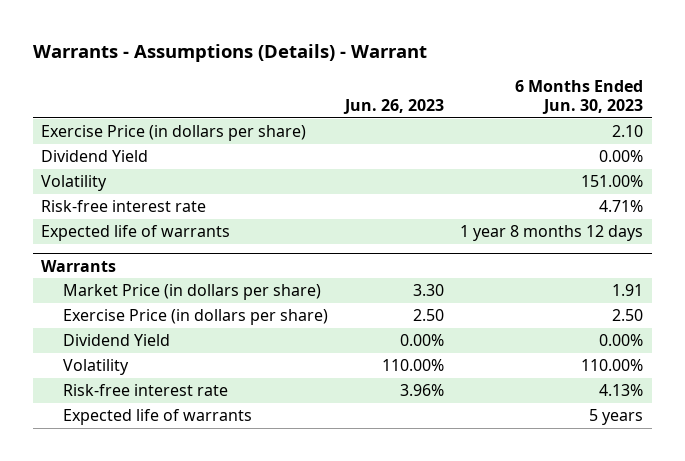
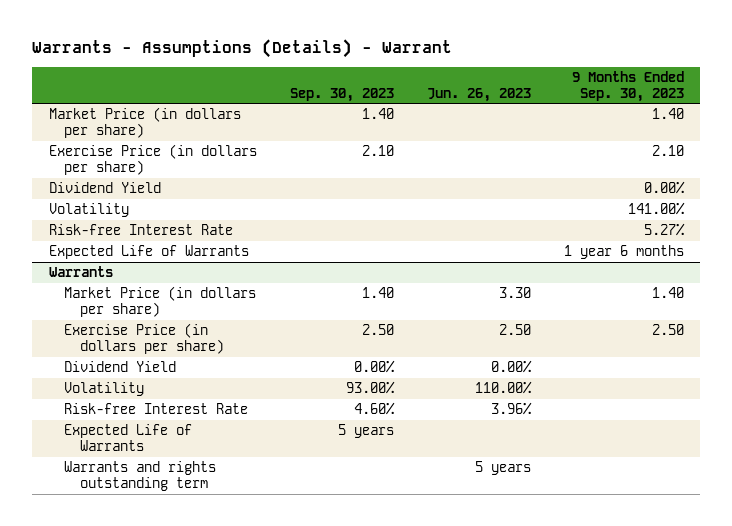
[515,79,644,114] 6 Months Ended Jun. 30, 2023 -> none
none -> [289,87,394,102] Sep. 30, 2023
none -> [571,70,684,102] 9 Months Ended Sep. 30, 2023
none -> [48,107,241,139] Market Price (in dollars per share)
[41,200,207,213] Risk-free interest rate -> [48,224,233,236] Risk-free Interest Rate
[41,225,231,242] Expected life of warrants -> [48,245,249,260] Expected Life of Warrants
[63,384,229,397] Risk-free interest rate -> [64,403,249,415] Risk-free Interest Rate
[63,409,253,426] Expected life of warrants -> [64,424,193,452] Expected Life of Warrants
none -> [64,461,217,492] Warrants and rights outstanding term

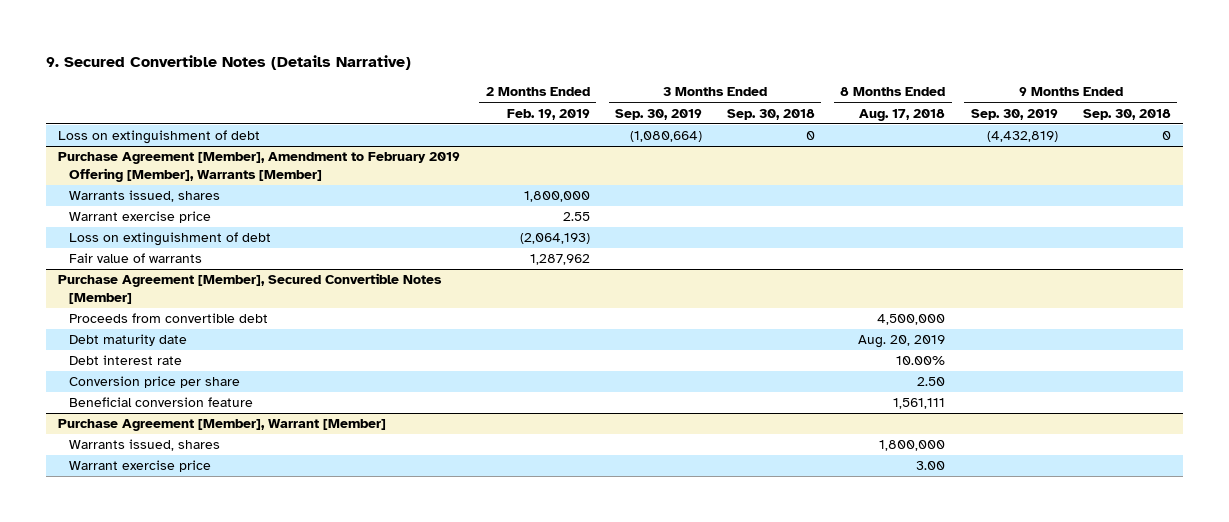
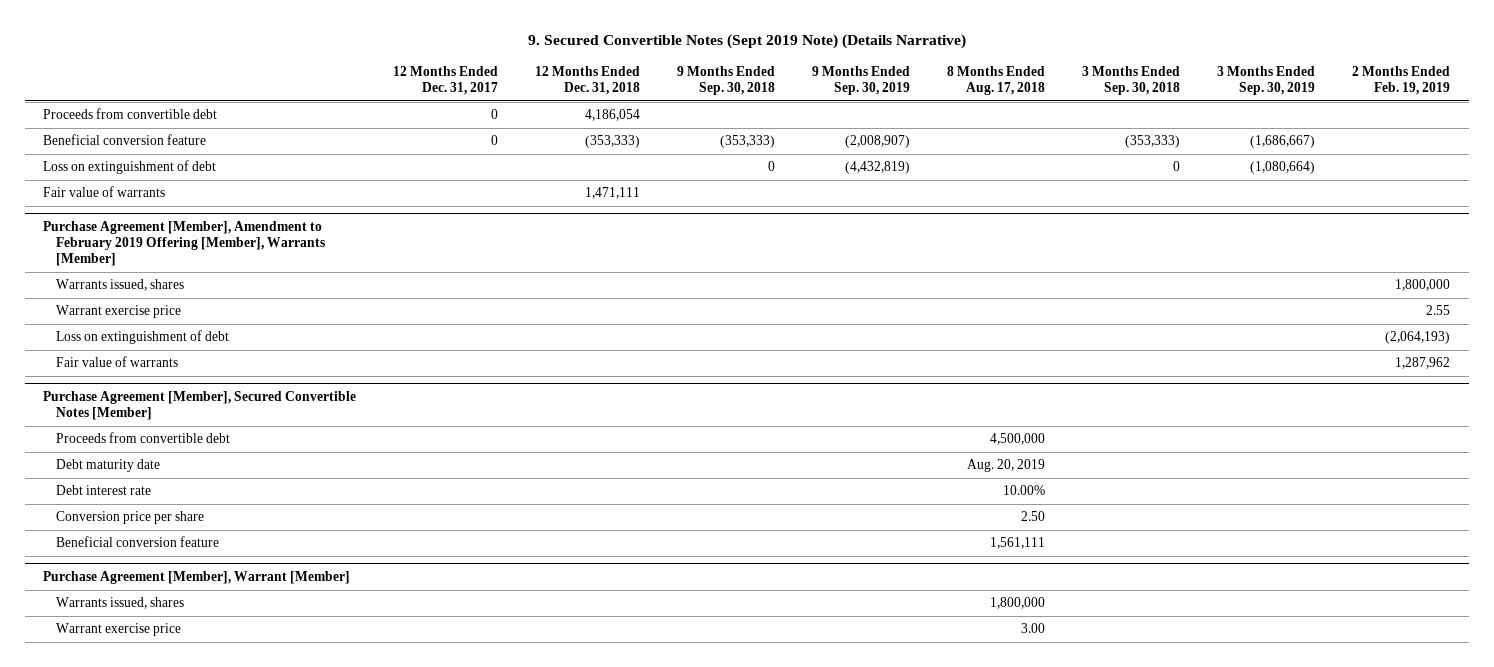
[45,55,411,71] 9. Secured Convertible Notes (Details Narrative) -> [527,34,966,50] 9. Secured Convertible Notes (Sept 2019 Note) (Details Narrative)
none -> [393,66,499,96] 12 Months Ended Dec. 31, 2017
none -> [535,66,641,96] 12 Months Ended Dec. 31, 2018
none -> [43,108,218,120] Proceeds from convertible debt
none -> [43,134,207,146] Beneficial conversion feature
none -> [43,186,166,198] Fair value of warrants

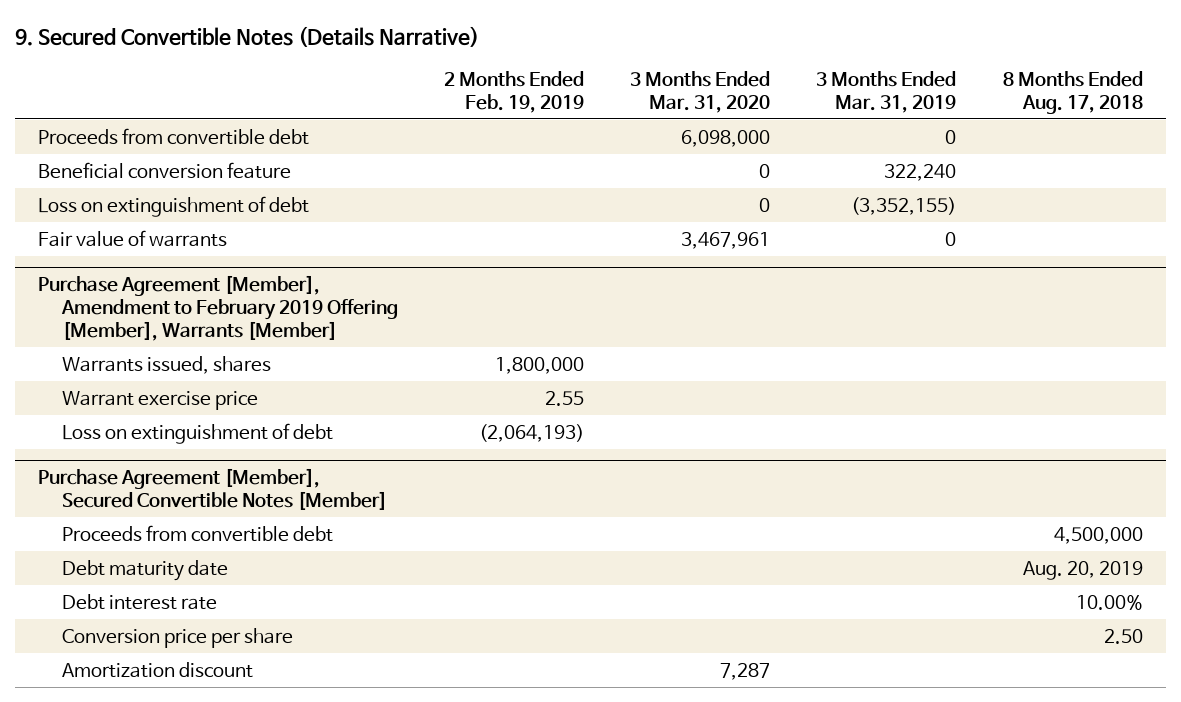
[527,34,966,50] 9. Secured Convertible Notes (Sept 2019 Note) (Details Narrative) -> [15,25,480,47] 9. Secured Convertible Notes (Details Narrative)
[393,66,499,96] 12 Months Ended Dec. 31, 2017 -> none
[535,66,641,96] 12 Months Ended Dec. 31, 2018 -> none
[677,66,776,96] 9 Months Ended Sep. 30, 2018 -> none
[812,66,911,96] 9 Months Ended Sep. 30, 2019 -> none
[1082,66,1181,96] 3 Months Ended Sep. 30, 2018 -> none
[1217,66,1316,96] 3 Months Ended Sep. 30, 2019 -> none
none -> [630,70,771,113] 3 Months Ended Mar. 31, 2020
none -> [816,70,957,113] 3 Months Ended Mar. 31, 2019
[55,356,178,368] Fair value of warrants -> none
[55,536,219,548] Beneficial conversion feature -> none
[43,571,351,585] Purchase Agreement [Member], Warrant [Member] -> none
[55,597,184,610] Warrants issued, shares -> none
[55,623,181,637] Warrant exercise price -> none
none -> [61,661,253,678] Amortization discount

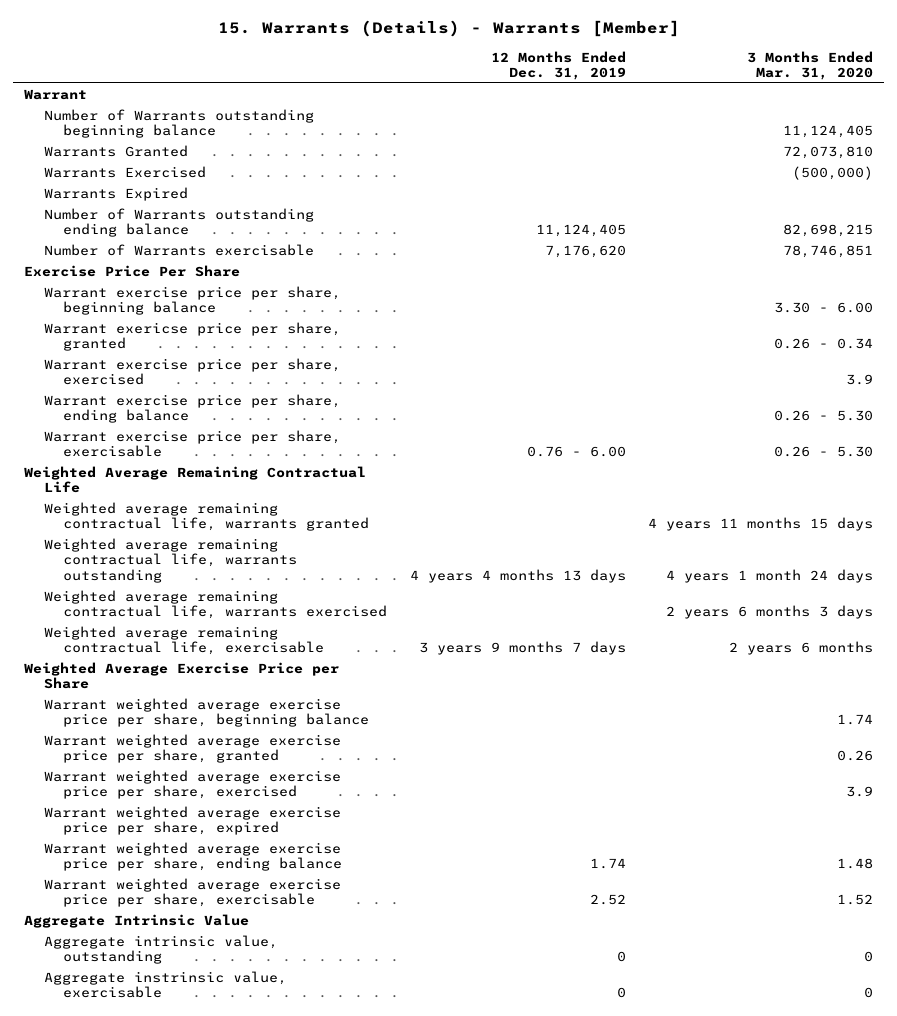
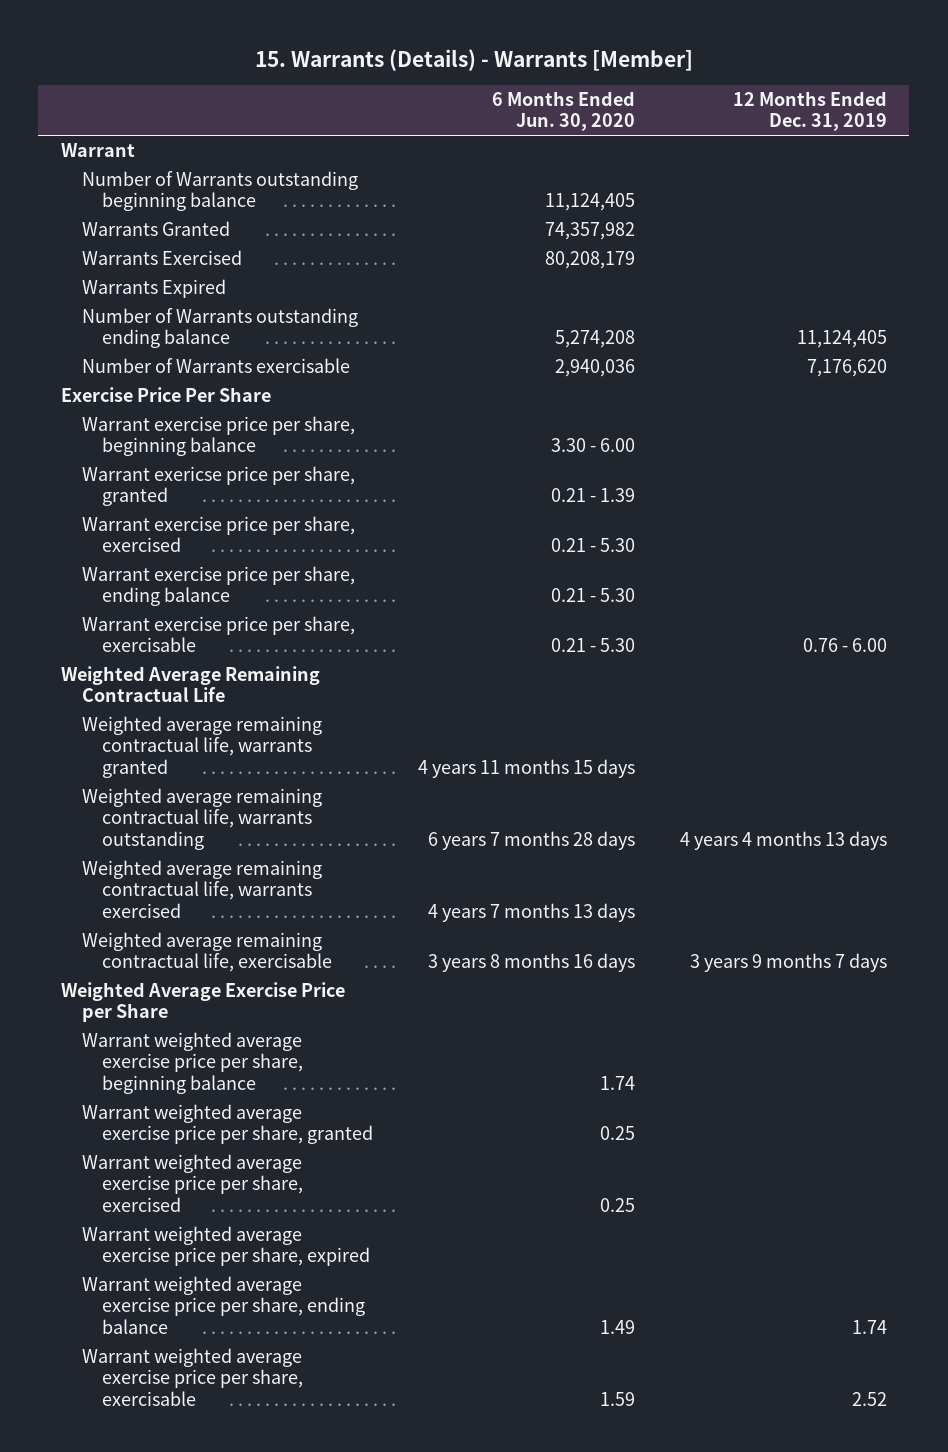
[746,50,873,81] 3 Months Ended Mar. 31, 2020 -> none
none -> [492,91,636,132] 6 Months Ended Jun. 30, 2020
[24,914,250,929] Aggregate Intrinsic Value -> none
[43,935,278,965] Aggregate intrinsic value, outstanding -> none
[43,971,287,999] Aggregate instrinsic value, exercisable -> none

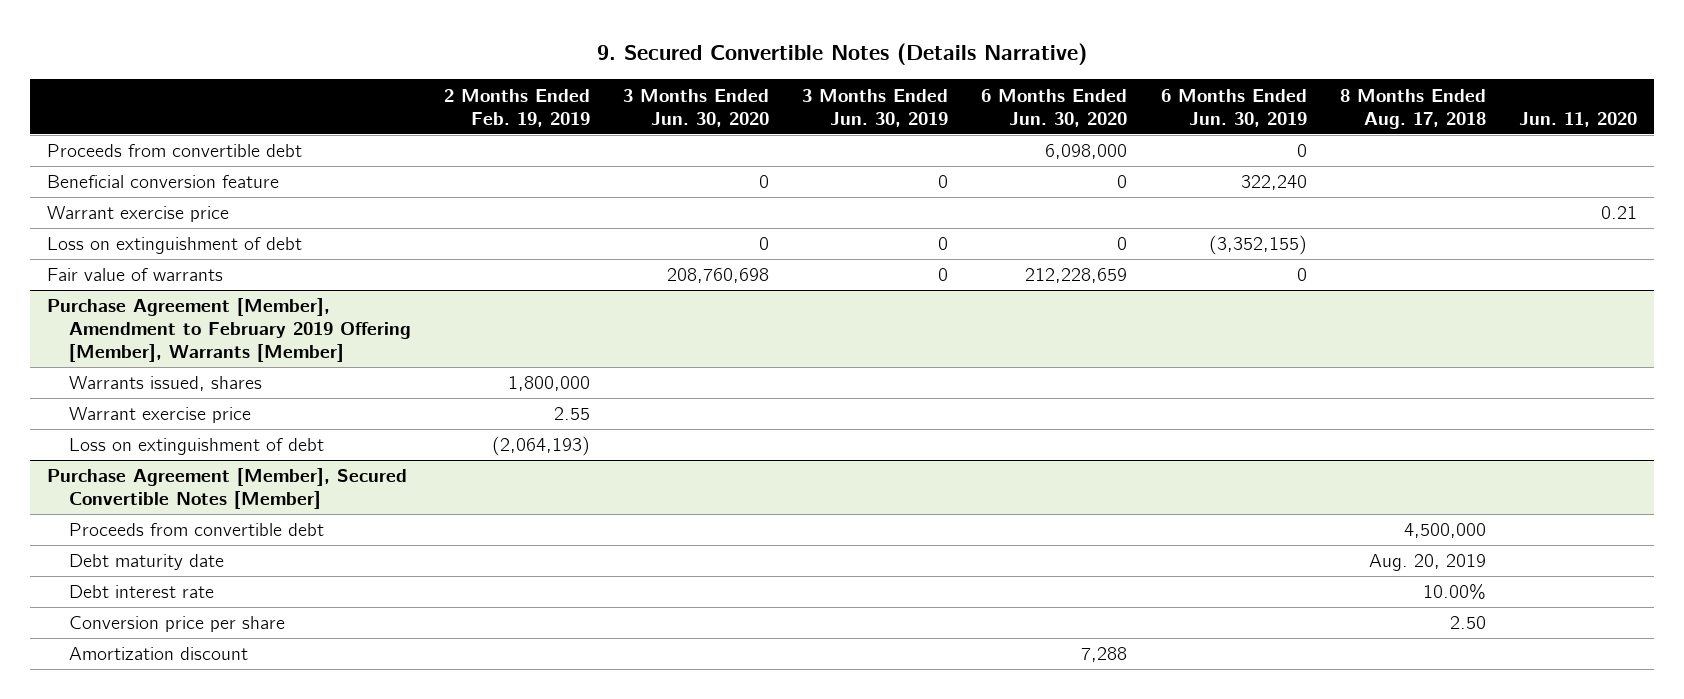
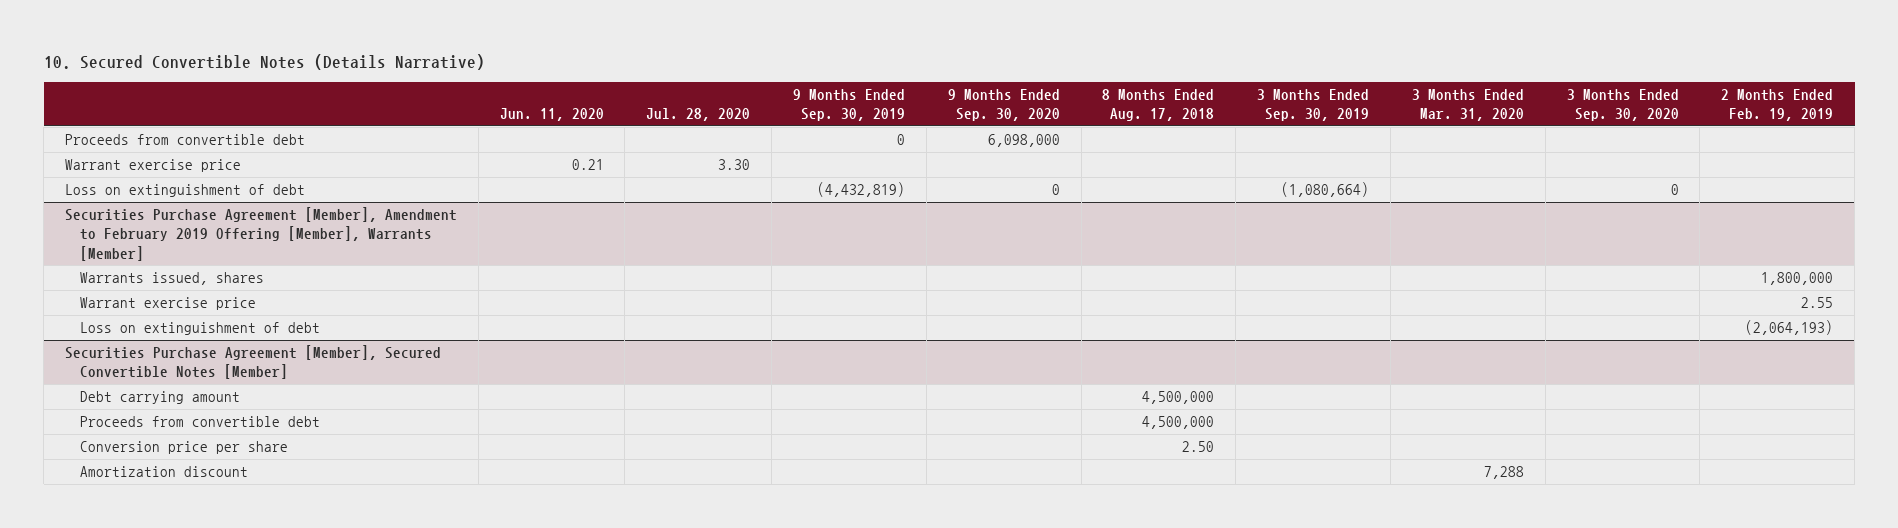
[597,43,1088,66] 9. Secured Convertible Notes (Details Narrative) -> [43,53,485,70] 10. Secured Convertible Notes (Details Narrative)
[623,88,770,127] 3 Months Ended Jun. 30, 2020 -> none
[802,88,949,127] 3 Months Ended Jun. 30, 2019 -> none
[981,88,1128,127] 6 Months Ended Jun. 30, 2020 -> none
[1160,88,1307,127] 6 Months Ended Jun. 30, 2019 -> none
none -> [646,108,751,122] Jul. 28, 2020
none -> [793,88,906,122] 9 Months Ended Sep. 30, 2019
none -> [947,88,1060,122] 9 Months Ended Sep. 30, 2020
none -> [1257,88,1370,122] 3 Months Ended Sep. 30, 2019
none -> [1411,88,1524,122] 3 Months Ended Mar. 31, 2020
none -> [1566,88,1679,122] 3 Months Ended Sep. 30, 2020
[47,175,280,189] Beneficial conversion feature -> none
[47,268,224,282] Fair value of warrants -> none
[47,298,411,363] Purchase Agreement [Member], Amendment to February 2019 Offering [Member], Warrants [Member] -> [64,207,457,261] Securities Purchase Agreement [Member], Amendment to February 2019 Offering [Member], Warrants [Member]
[47,468,408,510] Purchase Agreement [Member], Secured Convertible Notes [Member] -> [64,345,441,380] Securities Purchase Agreement [Member], Secured Convertible Notes [Member]
none -> [79,391,240,405] Debt carrying amount
[68,554,224,571] Debt maturity date -> none
[68,585,214,599] Debt interest rate -> none

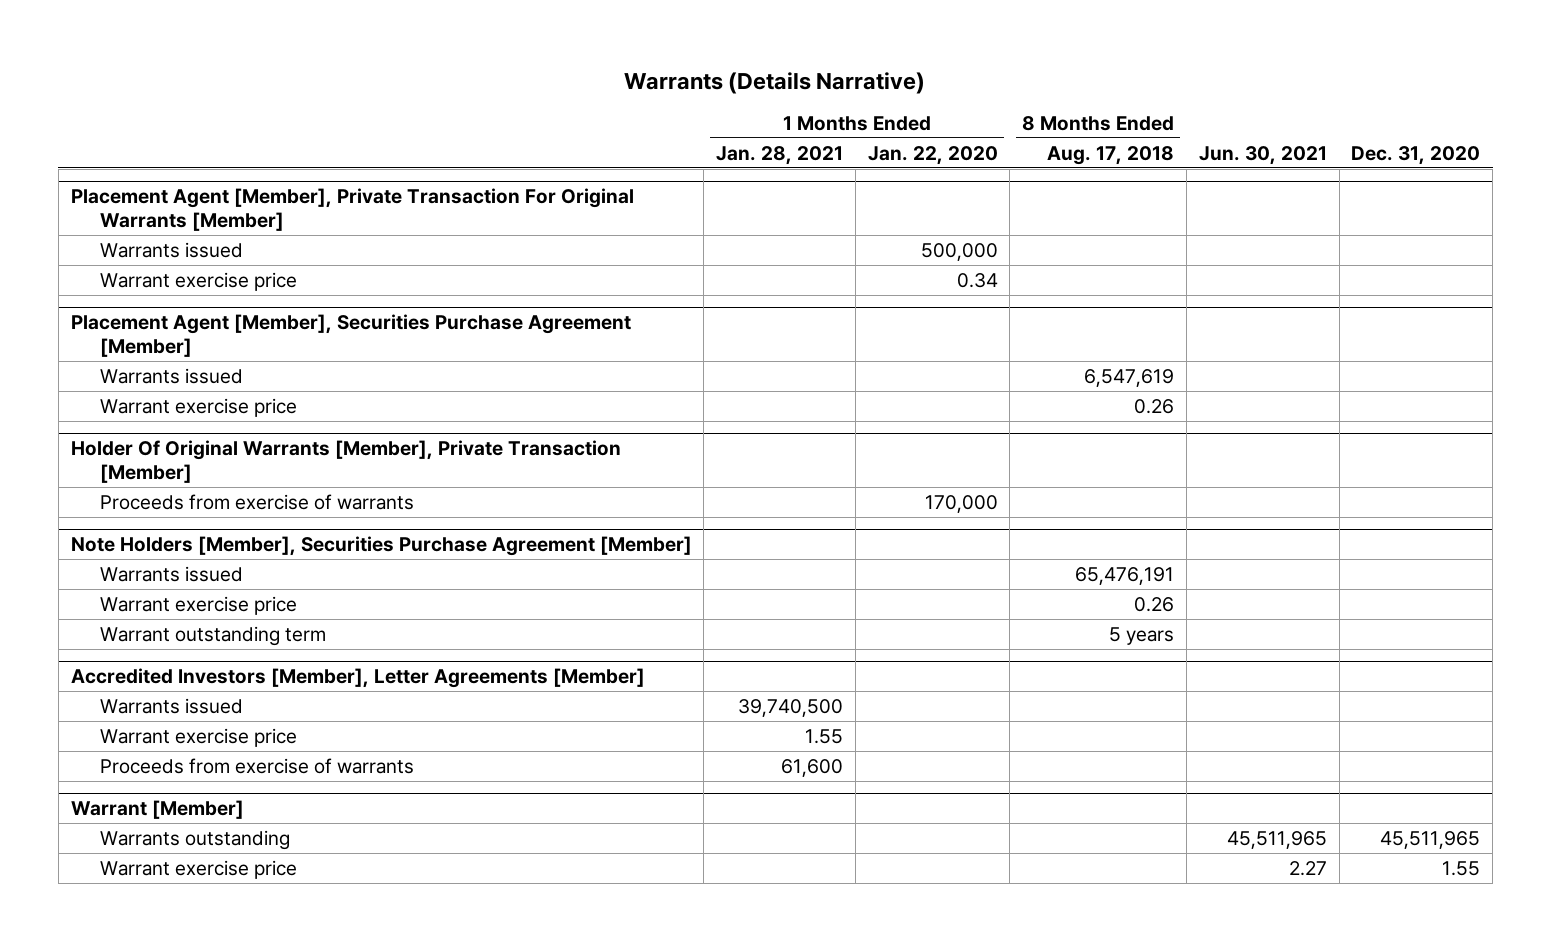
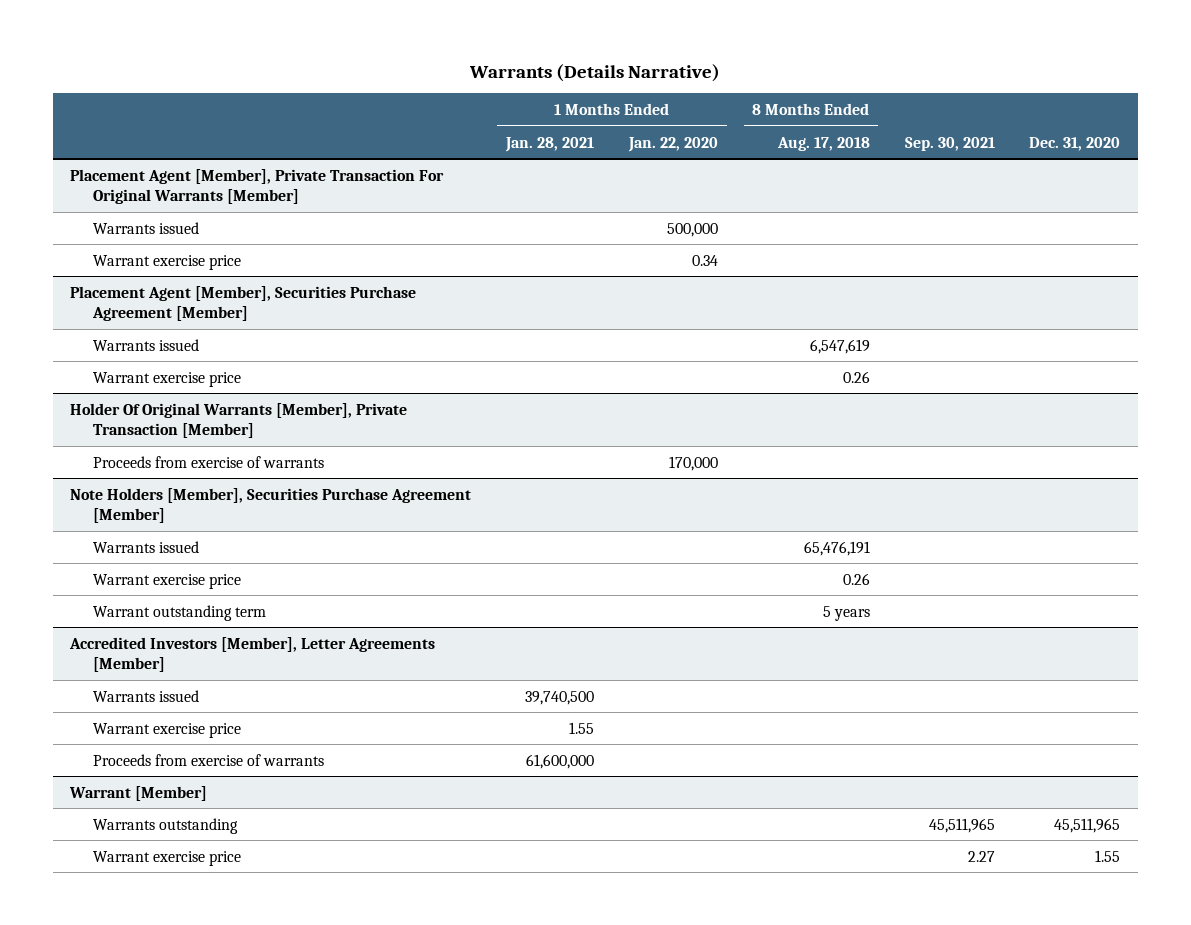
[1198,145,1327,165] Jun. 30, 2021 -> none
none -> [904,136,995,151] Sep. 30, 2021
[781,758,844,777] 61,600 -> [526,753,595,769] 61,600,000

